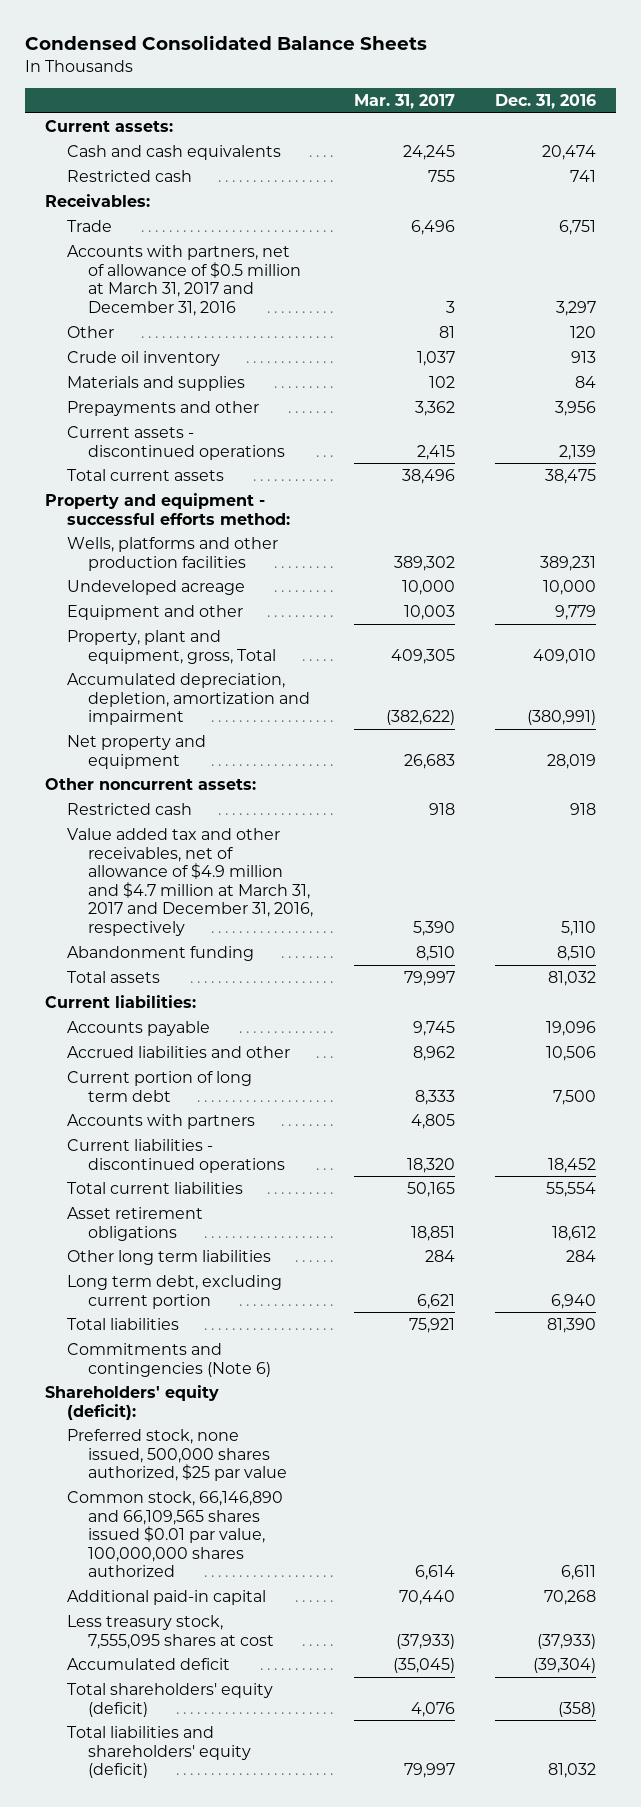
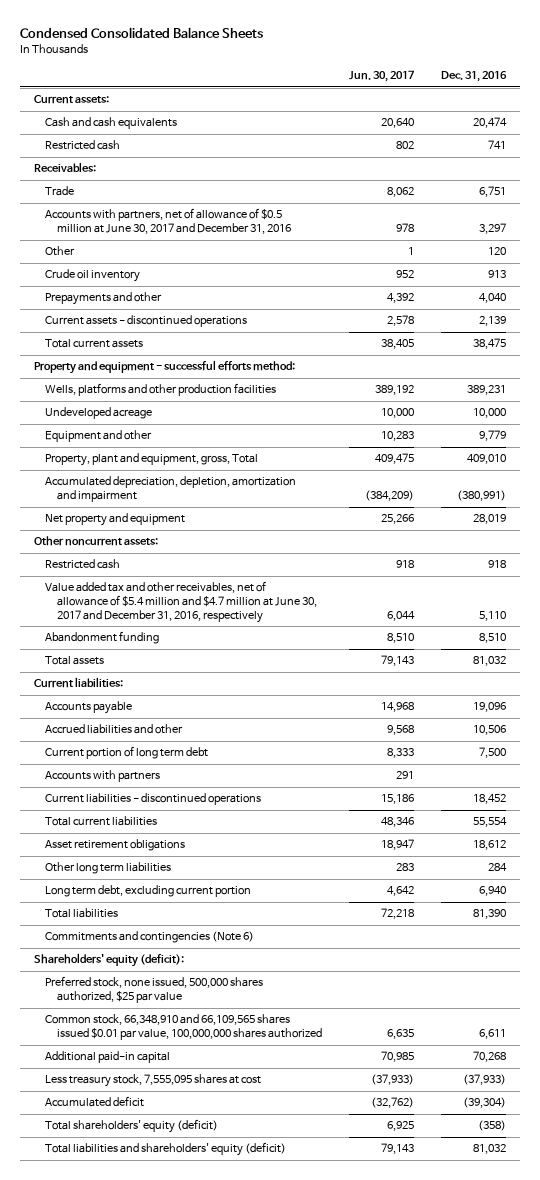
[353,93,455,109] Mar. 31, 2017 -> none
none -> [348,70,414,83] Jun. 30, 2017
[66,245,302,316] Accounts with partners, net of allowance of $0.5 million at March 31, 2017 and December 31, 2016 -> [45,208,291,235] Accounts with partners, net of allowance of $0.5 million at June 30, 2017 and December 31, 2016
[66,376,245,392] Materials and supplies -> none
[555,401,597,417] 3,956 -> [479,293,507,304] 4,040
[66,828,314,936] Value added tax and other receivables, net of allowance of $4.9 million and $4.7 million at March 31, 2017 and December 31, 2016, respectively -> [45,581,317,624] Value added tax and other receivables, net of allowance of $5.4 million and $4.7 million at June 30, 2017 and December 31, 2016, respectively
[66,1491,283,1578] Common stock, 66,146,890 and 66,109,565 shares issued $0.01 par value, 100,000,000 shares authorized -> [45,1014,322,1041] Common stock, 66,348,910 and 66,109,565 shares issued $0.01 par value, 100,000,000 shares authorized

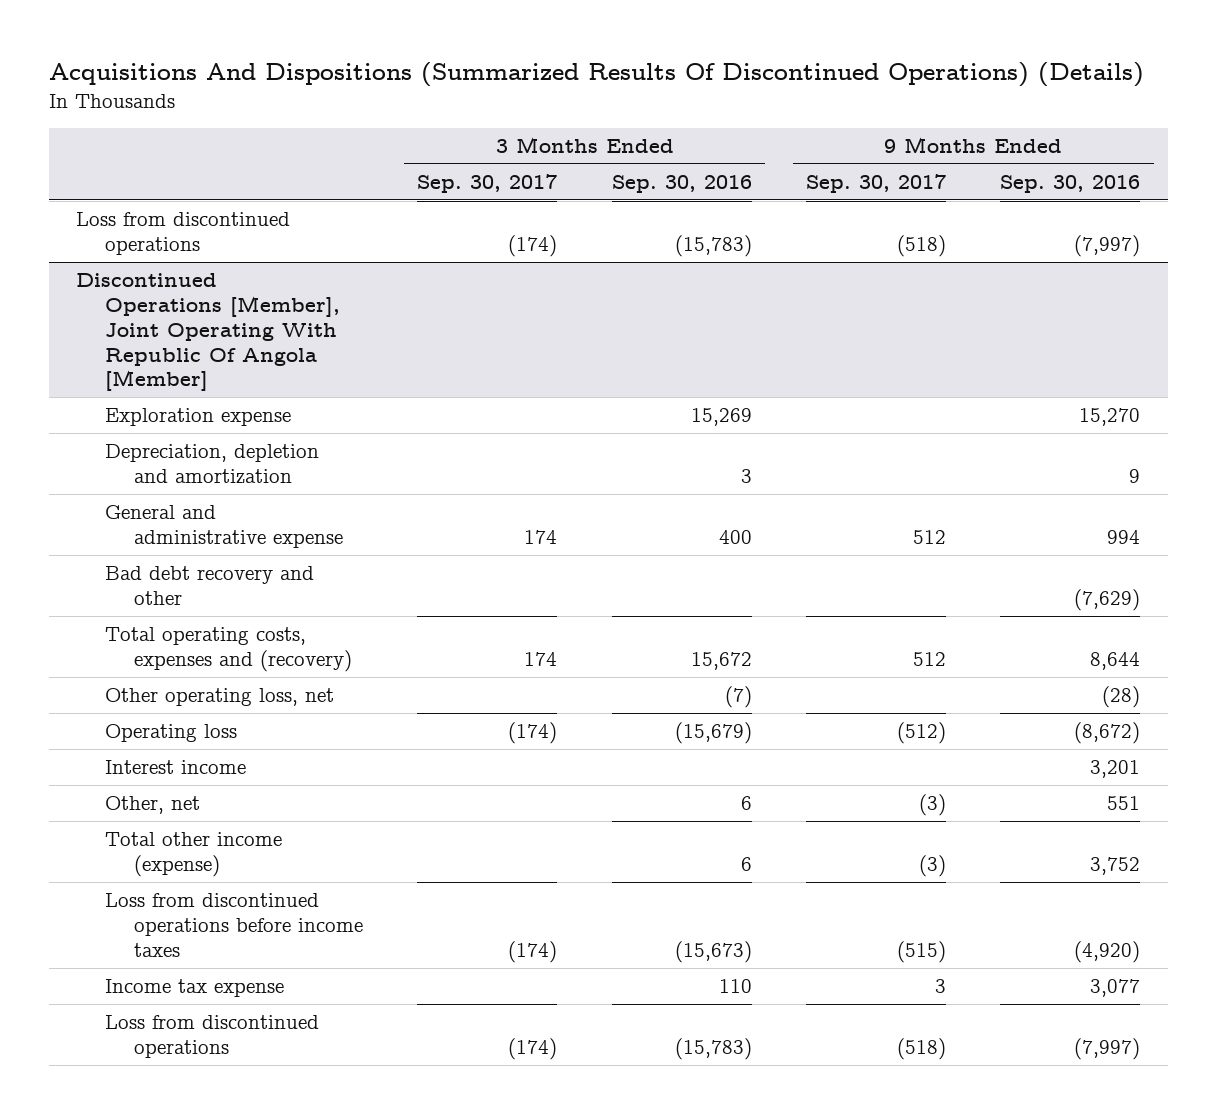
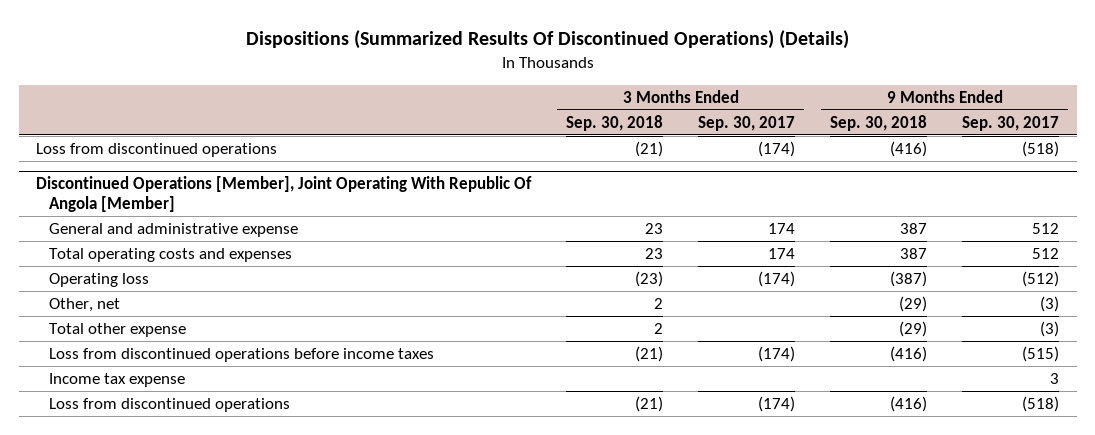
[48,62,1144,88] Acquisitions And Dispositions (Summarized Results Of Discontinued Operations) (Details) -> [245,30,849,50] Dispositions (Summarized Results Of Discontinued Operations) (Details)
[611,174,752,193] Sep. 30, 2016 -> none
[1000,174,1141,193] Sep. 30, 2016 -> none
none -> [566,114,664,131] Sep. 30, 2018
none -> [830,114,928,131] Sep. 30, 2018
[104,407,291,426] Exploration expense -> none
[104,443,319,484] Depreciation, depletion and amortization -> none
[104,565,314,605] Bad debt recovery and other -> none
[104,687,334,706] Other operating loss, net -> none
[104,626,352,672] Total operating costs, expenses and (recovery) -> [49,247,293,262] Total operating costs and expenses
[104,759,246,774] Interest income -> none
[104,831,282,877] Total other income (expense) -> [49,322,187,337] Total other expense

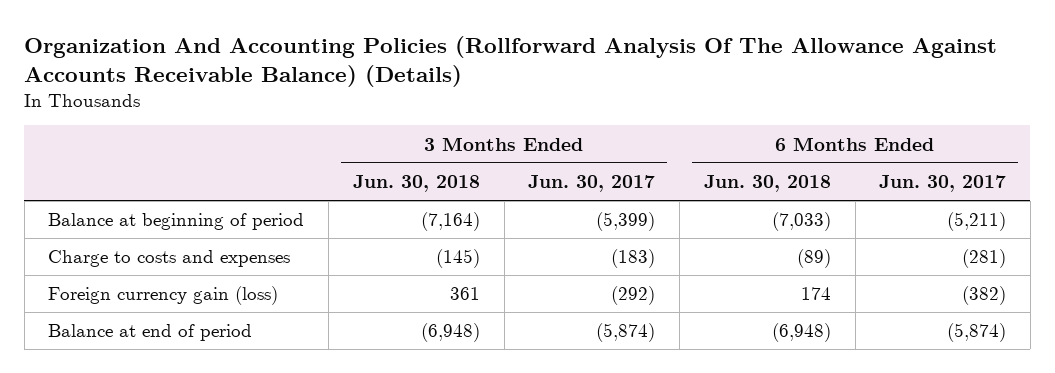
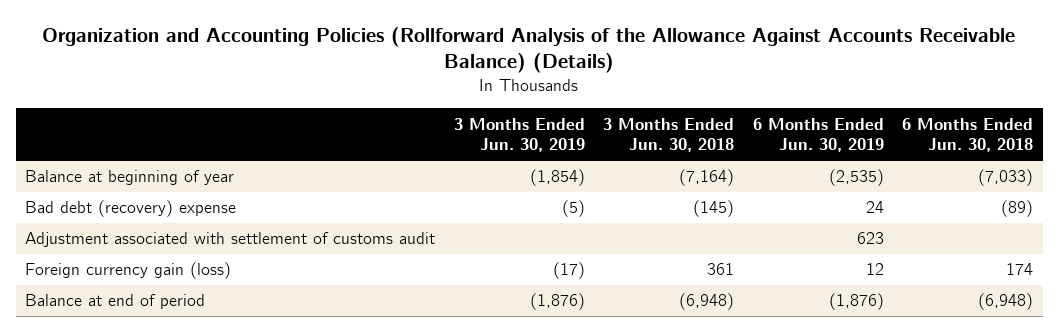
[24,35,998,87] Organization And Accounting Policies (Rollforward Analysis Of The Allowance Against Accounts Receivable Balance) (Details) -> [42,27,1016,74] Organization and Accounting Policies (Rollforward Analysis of the Allowance Against Accounts Receivable Balance) (Details)
[528,175,656,193] Jun. 30, 2017 -> none
[879,175,1007,193] Jun. 30, 2017 -> none
none -> [453,117,585,153] 3 Months Ended Jun. 30, 2019
none -> [752,117,884,153] 6 Months Ended Jun. 30, 2019
[48,213,305,231] Balance at beginning of period -> [25,170,235,186] Balance at beginning of year
[48,250,291,268] Charge to costs and expenses -> [25,200,237,218] Bad debt (recovery) expense
none -> [25,232,436,248] Adjustment associated with settlement of customs audit

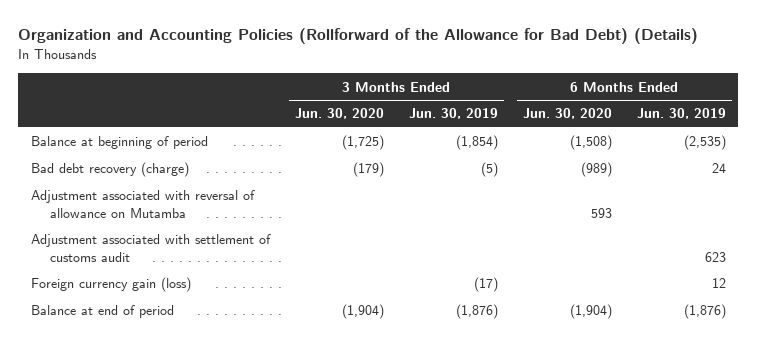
[42,27,1016,74] Organization and Accounting Policies (Rollforward Analysis of the Allowance Against Accounts Receivable Balance) (Details) -> [18,28,699,45] Organization and Accounting Policies (Rollforward of the Allowance for Bad Debt) (Details)
[603,117,735,153] 3 Months Ended Jun. 30, 2018 -> none
[902,117,1034,153] 6 Months Ended Jun. 30, 2018 -> none
none -> [294,108,384,120] Jun. 30, 2020
none -> [522,108,612,120] Jun. 30, 2020
[25,170,235,186] Balance at beginning of year -> [30,136,208,150] Balance at beginning of period
[25,200,237,218] Bad debt (recovery) expense -> [30,162,189,178] Bad debt recovery (charge)
none -> [30,190,255,218] Adjustment associated with reversal of allowance on Mutamba

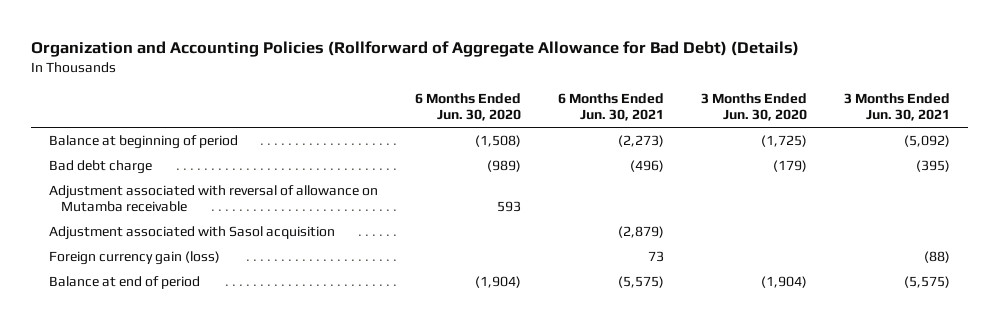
[18,28,699,45] Organization and Accounting Policies (Rollforward of the Allowance for Bad Debt) (Details) -> [30,40,799,57] Organization and Accounting Policies (Rollforward of Aggregate Allowance for Bad Debt) (Details)
[408,108,498,120] Jun. 30, 2019 -> none
[636,108,726,120] Jun. 30, 2019 -> none
none -> [558,92,665,122] 6 Months Ended Jun. 30, 2021
none -> [843,92,950,122] 3 Months Ended Jun. 30, 2021
[30,234,271,262] Adjustment associated with settlement of customs audit -> none
[30,162,189,178] Bad debt recovery (charge) -> [49,160,153,175] Bad debt charge
[30,190,255,218] Adjustment associated with reversal of allowance on Mutamba -> [49,185,379,213] Adjustment associated with reversal of allowance on Mutamba receivable
none -> [49,226,336,241] Adjustment associated with Sasol acquisition

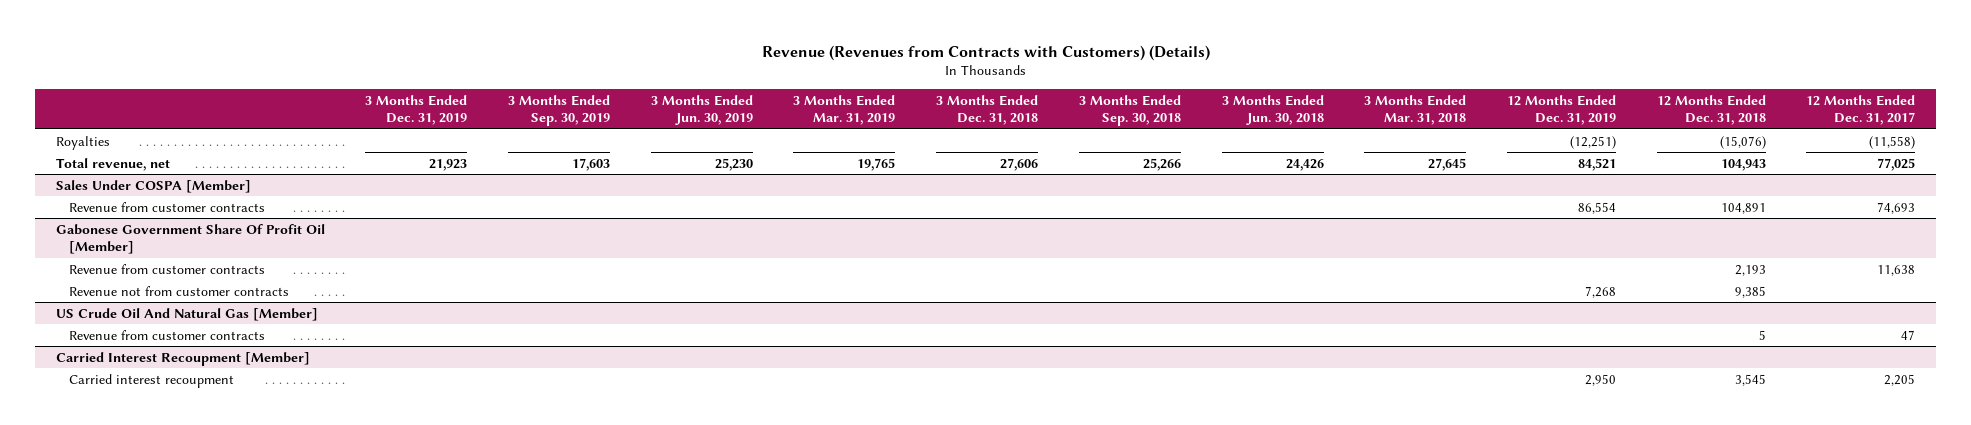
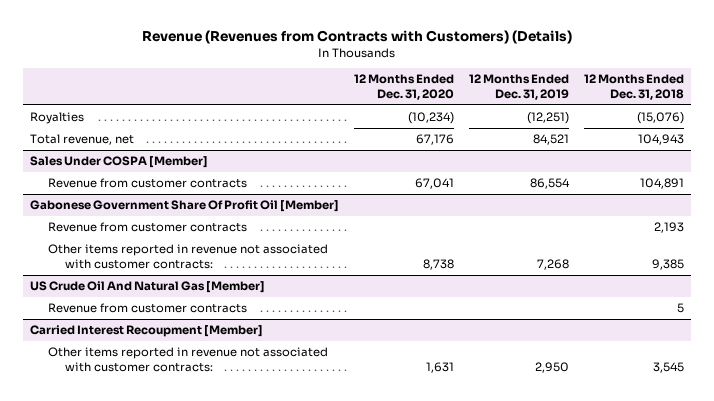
[365,94,468,125] 3 Months Ended Dec. 31, 2019 -> none
[508,94,611,126] 3 Months Ended Sep. 30, 2019 -> none
[650,94,753,125] 3 Months Ended Jun. 30, 2019 -> none
[793,94,896,125] 3 Months Ended Mar. 31, 2019 -> none
[936,94,1039,125] 3 Months Ended Dec. 31, 2018 -> none
[1078,94,1181,126] 3 Months Ended Sep. 30, 2018 -> none
[1221,94,1324,125] 3 Months Ended Jun. 30, 2018 -> none
[1364,94,1467,125] 3 Months Ended Mar. 31, 2018 -> none
[1806,94,1916,125] 12 Months Ended Dec. 31, 2017 -> none
none -> [354,74,455,101] 12 Months Ended Dec. 31, 2020
[69,285,290,296] Revenue not from customer contracts -> [47,244,328,269] Other items reported in revenue not associated with customer contracts:
[69,373,235,388] Carried interest recoupment -> [47,347,328,372] Other items reported in revenue not associated with customer contracts:

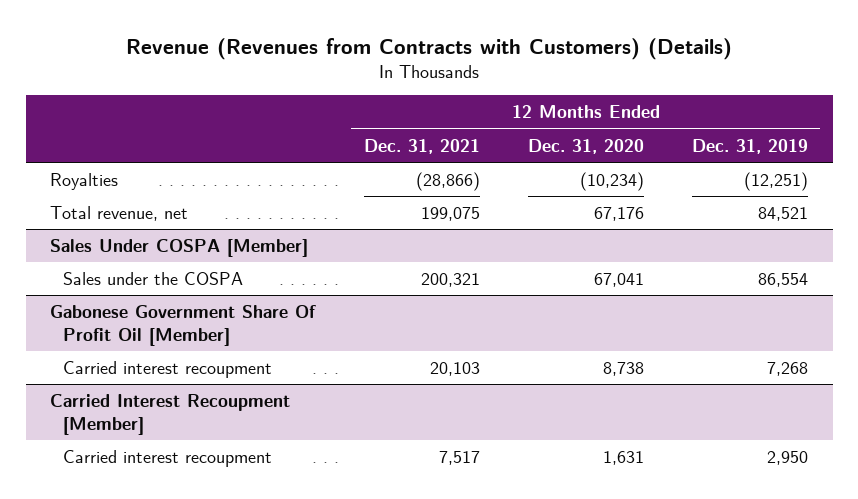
[583,74,684,101] 12 Months Ended Dec. 31, 2018 -> none
none -> [363,138,480,154] Dec. 31, 2021
[47,178,247,189] Revenue from customer contracts -> [63,271,244,285] Sales under the COSPA
[47,222,247,233] Revenue from customer contracts -> none
[30,281,266,294] US Crude Oil And Natural Gas [Member] -> none
[47,303,247,314] Revenue from customer contracts -> none
[47,244,328,269] Other items reported in revenue not associated with customer contracts: -> [63,360,273,378] Carried interest recoupment
[47,347,328,372] Other items reported in revenue not associated with customer contracts: -> [63,449,273,467] Carried interest recoupment

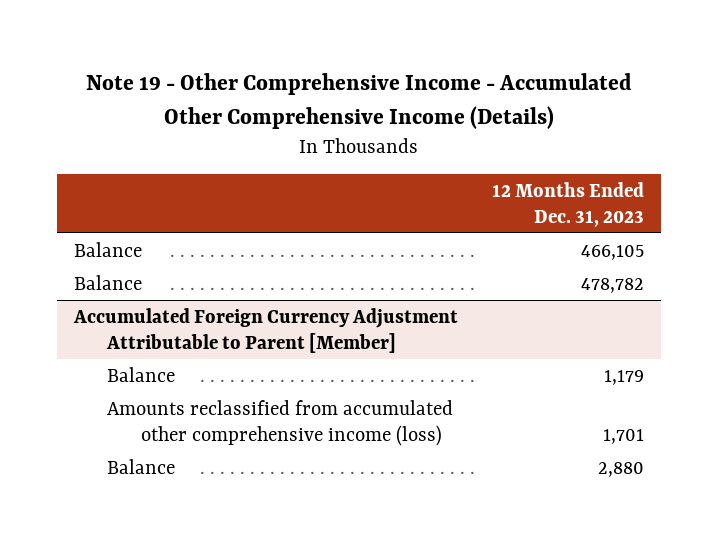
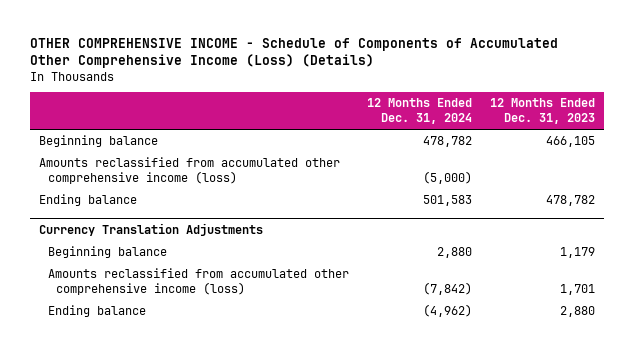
[86,73,633,129] Note 19 - Other Comprehensive Income - Accumulated Other Comprehensive Income (Details) -> [29,37,558,69] OTHER COMPREHENSIVE INCOME - Schedule of Components of Accumulated Other Comprehensive Income (Loss) (Details)
none -> [366,98,472,125] 12 Months Ended Dec. 31, 2024
[74,241,143,257] Balance -> [38,135,158,148] Beginning balance
none -> [38,157,340,185] Amounts reclassified from accumulated other comprehensive income (loss)
[74,274,143,290] Balance -> [38,194,137,207] Ending balance
[73,307,459,353] Accumulated Foreign Currency Adjustment Attributable to Parent [Member] -> [38,222,263,236] Currency Translation Adjustments
[107,366,176,382] Balance -> [47,246,167,259] Beginning balance
[107,458,176,474] Balance -> [47,305,146,318] Ending balance

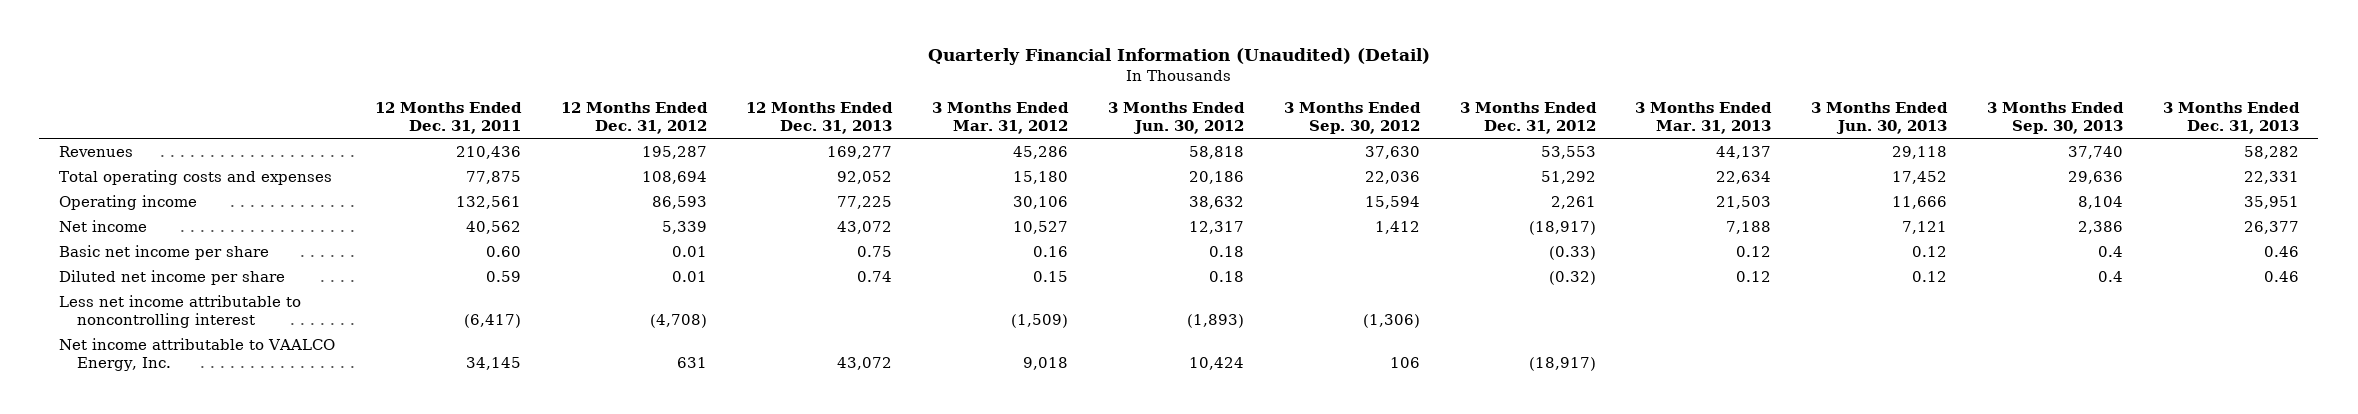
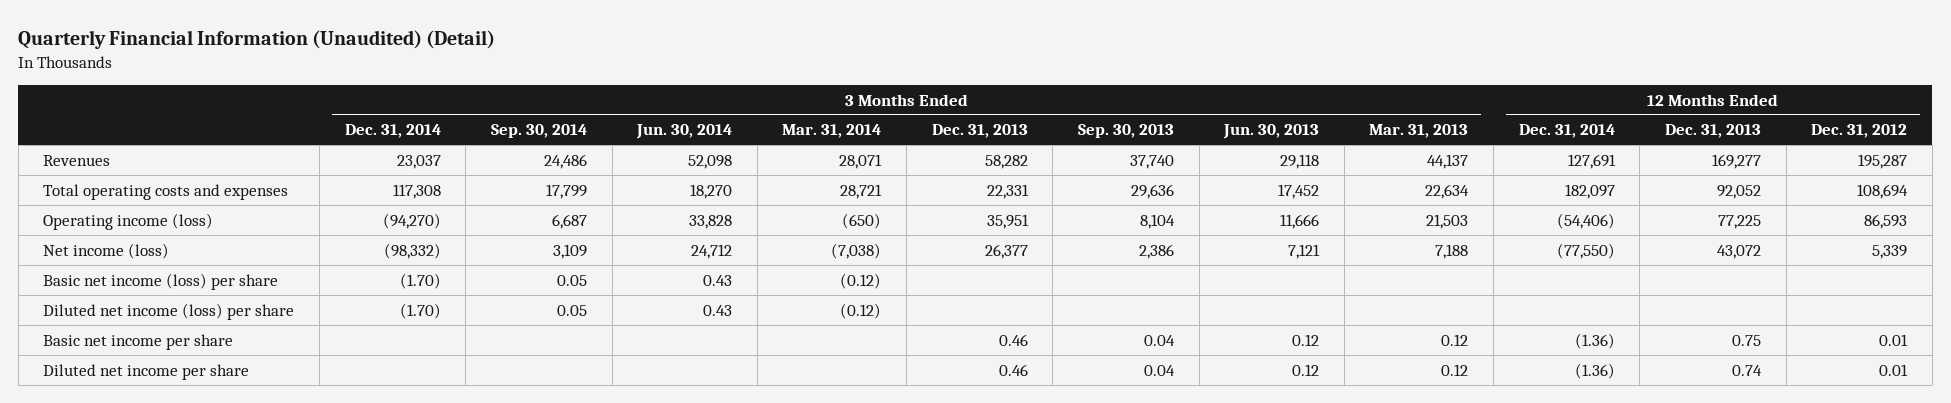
[374,101,522,134] 12 Months Ended Dec. 31, 2011 -> none
[932,101,1070,134] 3 Months Ended Mar. 31, 2012 -> none
[1108,101,1246,134] 3 Months Ended Jun. 30, 2012 -> none
[1283,101,1421,134] 3 Months Ended Sep. 30, 2012 -> none
[1459,101,1597,134] 3 Months Ended Dec. 31, 2012 -> none
none -> [344,124,441,139] Dec. 31, 2014
none -> [490,124,587,139] Sep. 30, 2014
none -> [636,124,733,140] Jun. 30, 2014
none -> [782,124,882,139] Mar. 31, 2014
none -> [1518,124,1615,139] Dec. 31, 2014
[59,294,302,329] Less net income attributable to noncontrolling interest -> none
[59,337,336,372] Net income attributable to VAALCO Energy, Inc. -> none
[59,194,198,210] Operating income -> [43,212,214,230] Operating income (loss)
[59,219,148,232] Net income -> [43,242,170,259] Net income (loss)
none -> [43,272,279,290] Basic net income (loss) per share
none -> [43,302,295,320] Diluted net income (loss) per share
[2097,245,2123,257] 0.4 -> [1143,334,1175,346] 0.04
[2097,270,2123,282] 0.4 -> [1143,364,1175,376] 0.04

